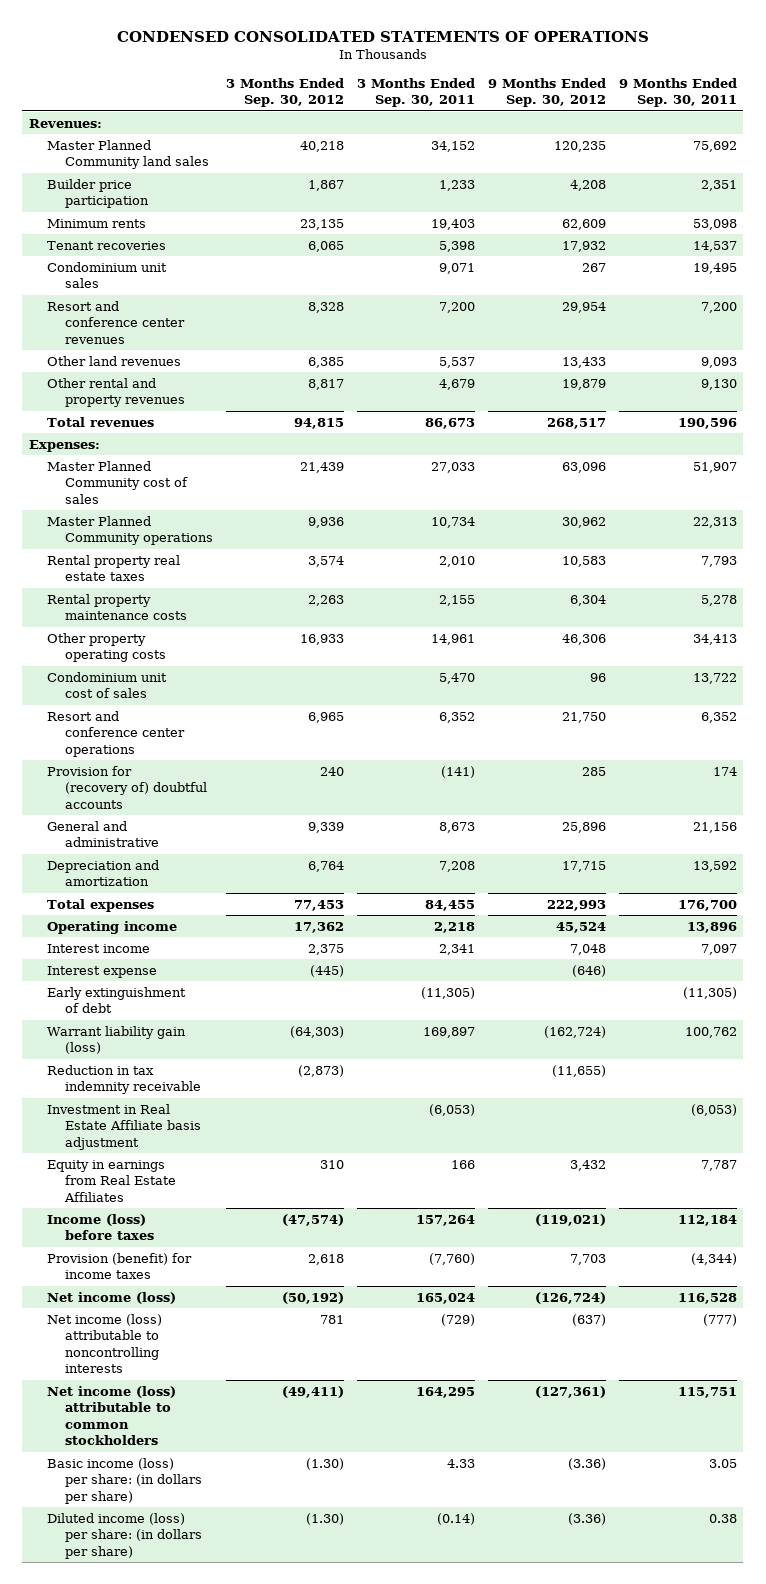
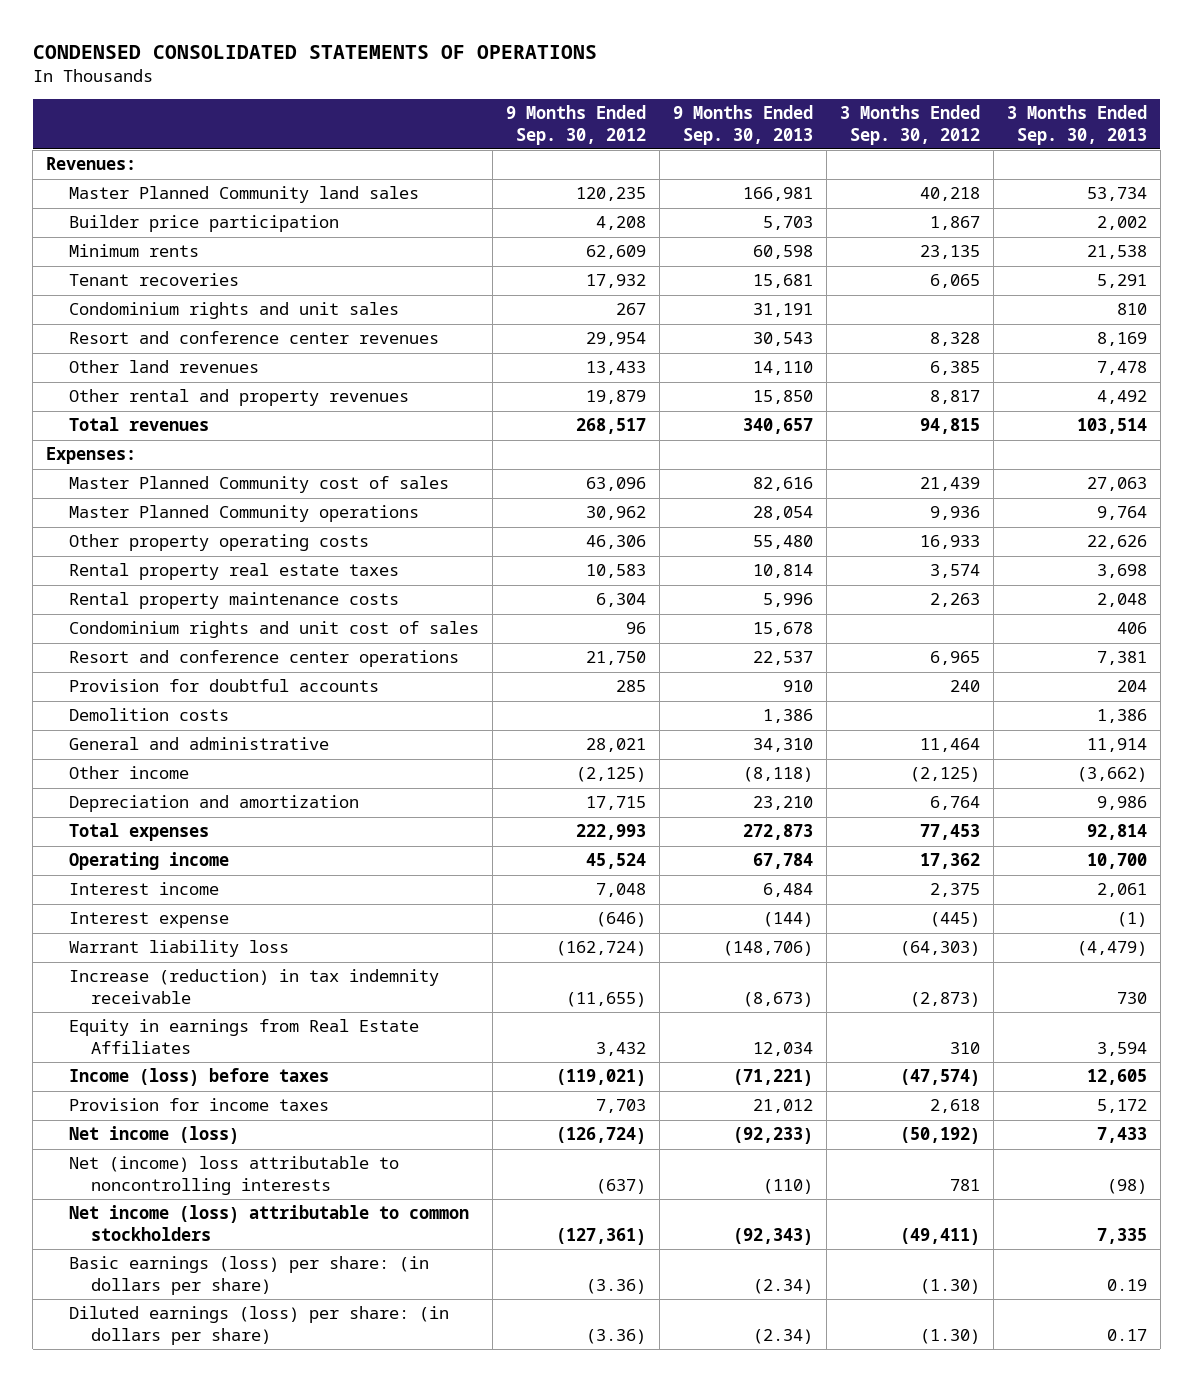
[356,77,475,108] 3 Months Ended Sep. 30, 2011 -> none
[618,77,737,108] 9 Months Ended Sep. 30, 2011 -> none
none -> [672,105,813,145] 9 Months Ended Sep. 30, 2013
none -> [1006,105,1147,145] 3 Months Ended Sep. 30, 2013
[46,261,167,289] Condominium unit sales -> [68,302,399,320] Condominium rights and unit sales
[46,632,166,663] Other property operating costs -> [68,534,369,552] Other property operating costs
[46,671,167,699] Condominium unit cost of sales -> [68,621,479,639] Condominium rights and unit cost of sales
[46,765,207,809] Provision for (recovery of) doubtful accounts -> [68,679,379,693] Provision for doubtful accounts
none -> [68,708,229,722] Demolition costs
[307,821,344,833] 9,339 -> [919,738,980,753] 11,464
[561,821,606,833] 25,896 -> [585,738,646,753] 28,021
none -> [68,766,189,780] Other income
[46,986,186,1014] Early extinguishment of debt -> none
[46,1103,201,1150] Investment in Real Estate Affiliate basis adjustment -> none
[46,1025,186,1055] Warrant liability gain (loss) -> [68,940,289,958] Warrant liability loss
[46,1064,201,1095] Reduction in tax indemnity receivable -> [68,969,439,1004] Increase (reduction) in tax indemnity receivable
[46,1252,192,1280] Provision (benefit) for income taxes -> [68,1098,329,1112] Provision for income taxes
[46,1313,162,1374] Net income (loss) attributable to noncontrolling interests -> [68,1156,399,1195] Net (income) loss attributable to noncontrolling interests
[46,1457,202,1504] Basic income (loss) per share: (in dollars per share) -> [68,1256,429,1295] Basic earnings (loss) per share: (in dollars per share)
[46,1512,202,1559] Diluted income (loss) per share: (in dollars per share) -> [68,1306,449,1345] Diluted earnings (loss) per share: (in dollars per share)

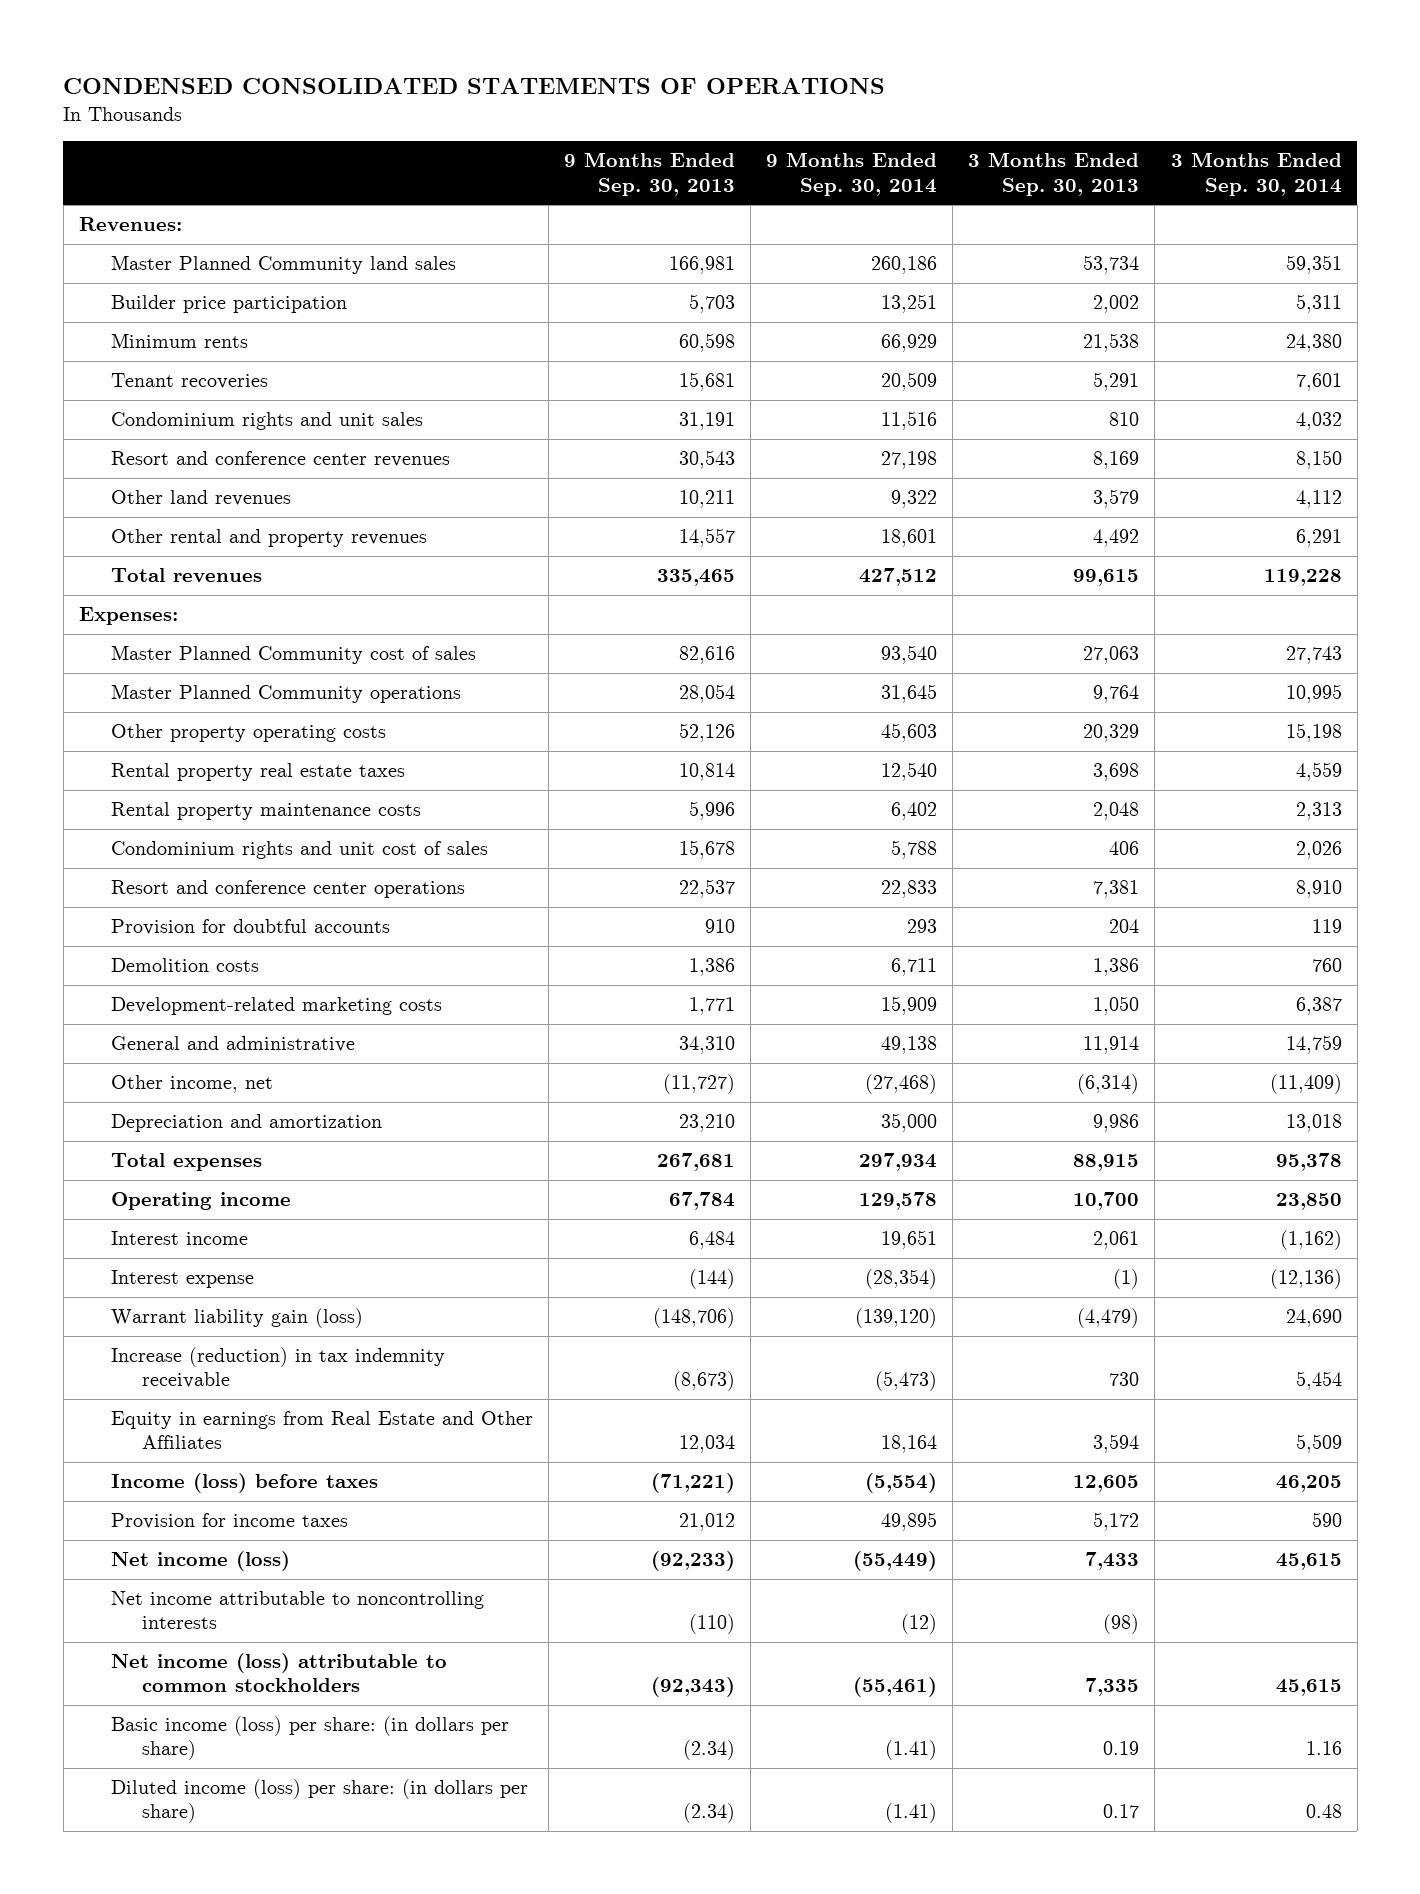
[505,105,646,145] 9 Months Ended Sep. 30, 2012 -> none
[839,105,980,145] 3 Months Ended Sep. 30, 2012 -> none
none -> [766,152,938,196] 9 Months Ended Sep. 30, 2014
none -> [1170,152,1342,196] 3 Months Ended Sep. 30, 2014
[752,361,813,376] 14,110 -> [678,490,735,509] 10,211
[1096,361,1147,376] 7,478 -> [1093,489,1140,509] 3,579
[752,390,813,405] 15,850 -> [678,528,735,548] 14,557
[742,418,813,435] 340,657 -> [656,569,735,587] 335,465
[1076,418,1147,435] 103,514 -> [1073,569,1140,587] 99,615
[752,535,813,550] 55,480 -> [678,723,735,743] 52,126
[1086,535,1147,550] 22,626 -> [1083,724,1140,743] 20,329
none -> [110,997,442,1016] Development-related marketing costs
[68,766,189,780] Other income -> [110,1075,273,1094] Other income, net
[742,767,813,783] (8,118) -> [662,1074,735,1095] (11,727)
[1076,767,1147,783] (3,662) -> [1077,1074,1140,1095] (6,314)
[742,824,813,841] 272,873 -> [656,1153,735,1172] 267,681
[1086,824,1147,841] 92,814 -> [1073,1154,1140,1172] 88,915
[68,940,289,958] Warrant liability loss -> [110,1308,363,1329] Warrant liability gain (loss)
[68,1019,419,1054] Equity in earnings from Real Estate Affiliates -> [110,1411,533,1450] Equity in earnings from Real Estate and Other Affiliates
[68,1156,399,1195] Net (income) loss attributable to noncontrolling interests -> [110,1591,484,1630] Net income attributable to noncontrolling interests
[68,1256,429,1295] Basic earnings (loss) per share: (in dollars per share) -> [110,1716,509,1761] Basic income (loss) per share: (in dollars per share)
[68,1306,449,1345] Diluted earnings (loss) per share: (in dollars per share) -> [110,1779,528,1824] Diluted income (loss) per share: (in dollars per share)

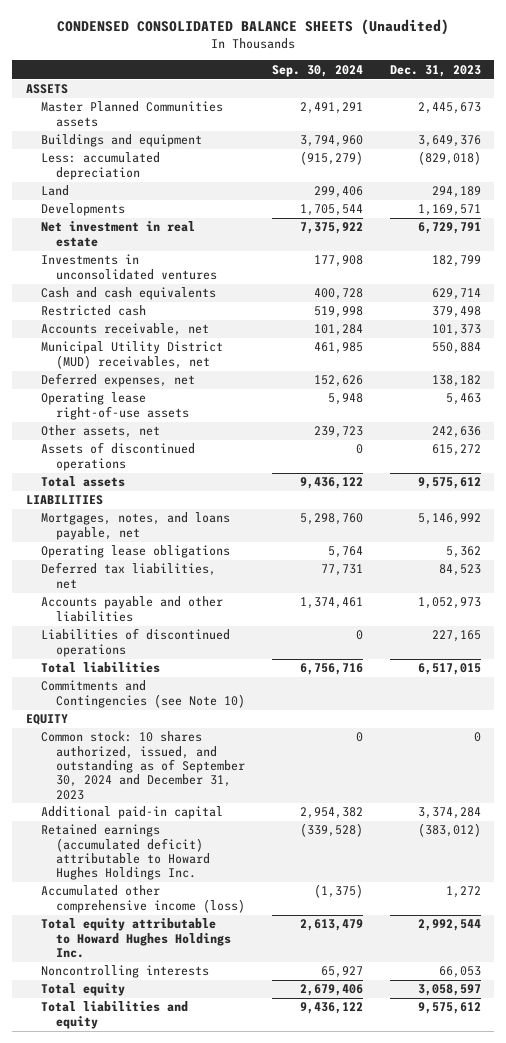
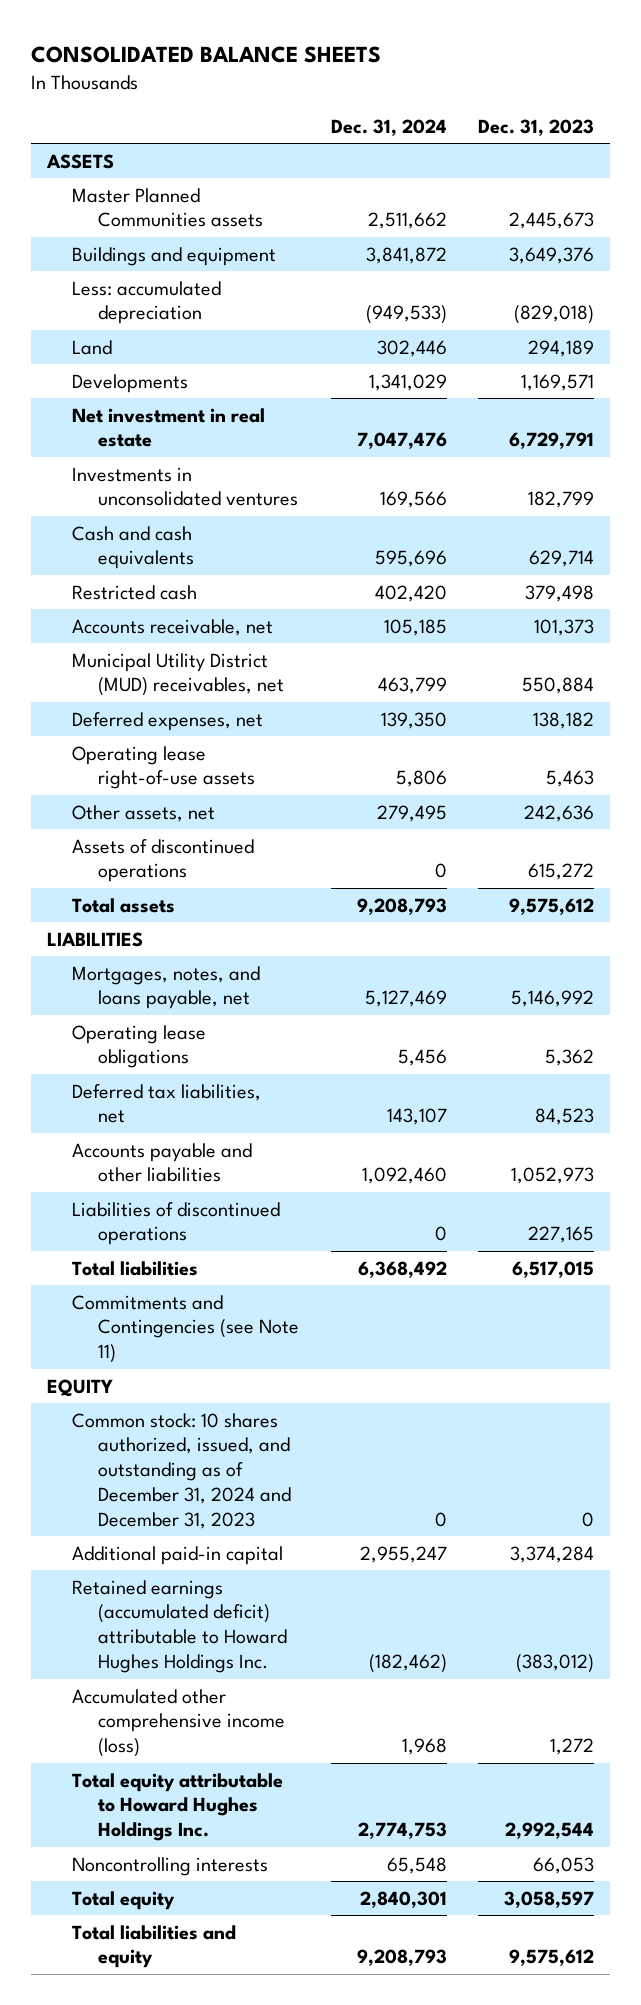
[57,19,450,36] CONDENSED CONSOLIDATED BALANCE SHEETS (Unaudited) -> [30,46,381,64] CONSOLIDATED BALANCE SHEETS
[272,64,364,77] Sep. 30, 2024 -> none
none -> [330,119,447,137] Dec. 31, 2024
[41,680,246,708] Commitments and Contingencies (see Note 10) -> [72,1294,300,1364] Commitments and Contingencies (see Note 11)
[41,731,246,800] Common stock: 10 shares authorized, issued, and outstanding as of September 30, 2024 and December 31, 2023 -> [72,1412,292,1530] Common stock: 10 shares authorized, issued, and outstanding as of December 31, 2024 and December 31, 2023

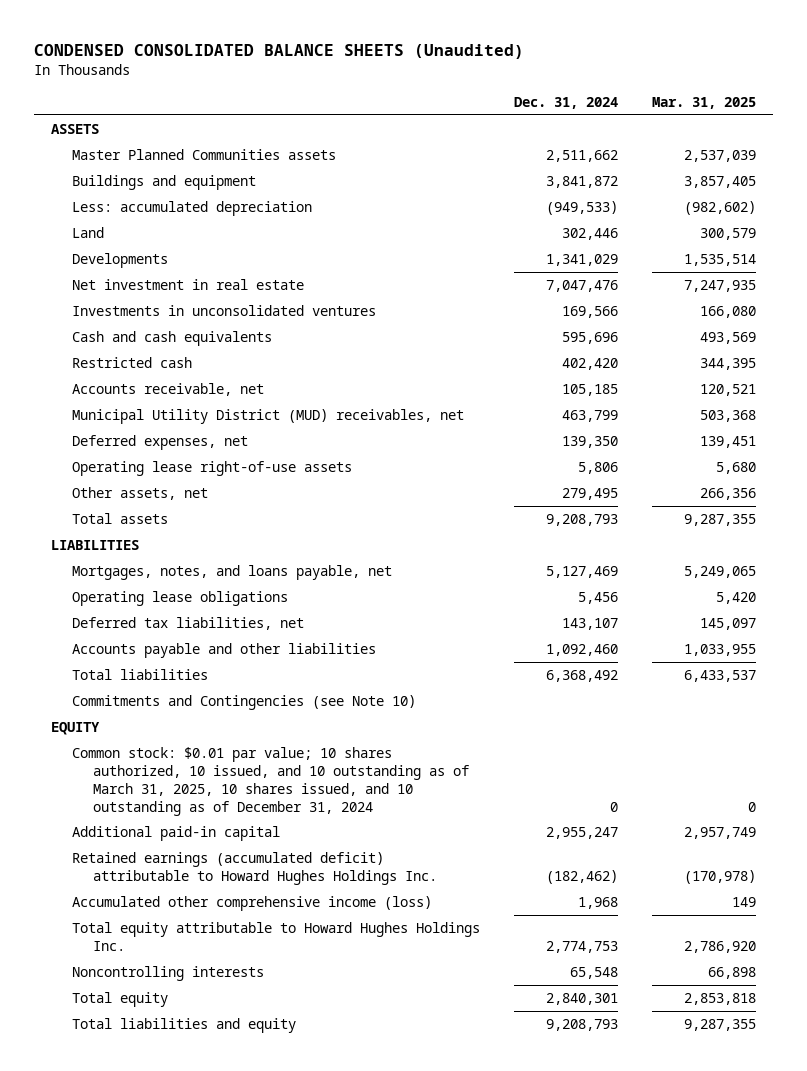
[30,46,381,64] CONSOLIDATED BALANCE SHEETS -> [33,43,524,59] CONDENSED CONSOLIDATED BALANCE SHEETS (Unaudited)
[478,119,595,137] Dec. 31, 2023 -> none
none -> [652,96,757,109] Mar. 31, 2025
[72,838,255,883] Assets of discontinued operations -> none
[72,1201,281,1246] Liabilities of discontinued operations -> none
[72,1294,300,1364] Commitments and Contingencies (see Note 11) -> [71,695,416,711] Commitments and Contingencies (see Note 10)
[72,1412,292,1530] Common stock: 10 shares authorized, issued, and outstanding as of December 31, 2024 and December 31, 2023 -> [71,747,469,816] Common stock: $0.01 par value; 10 shares authorized, 10 issued, and 10 outstanding as of March 31, 2025, 10 shares issued, and 10 outstanding as of December 31, 2024

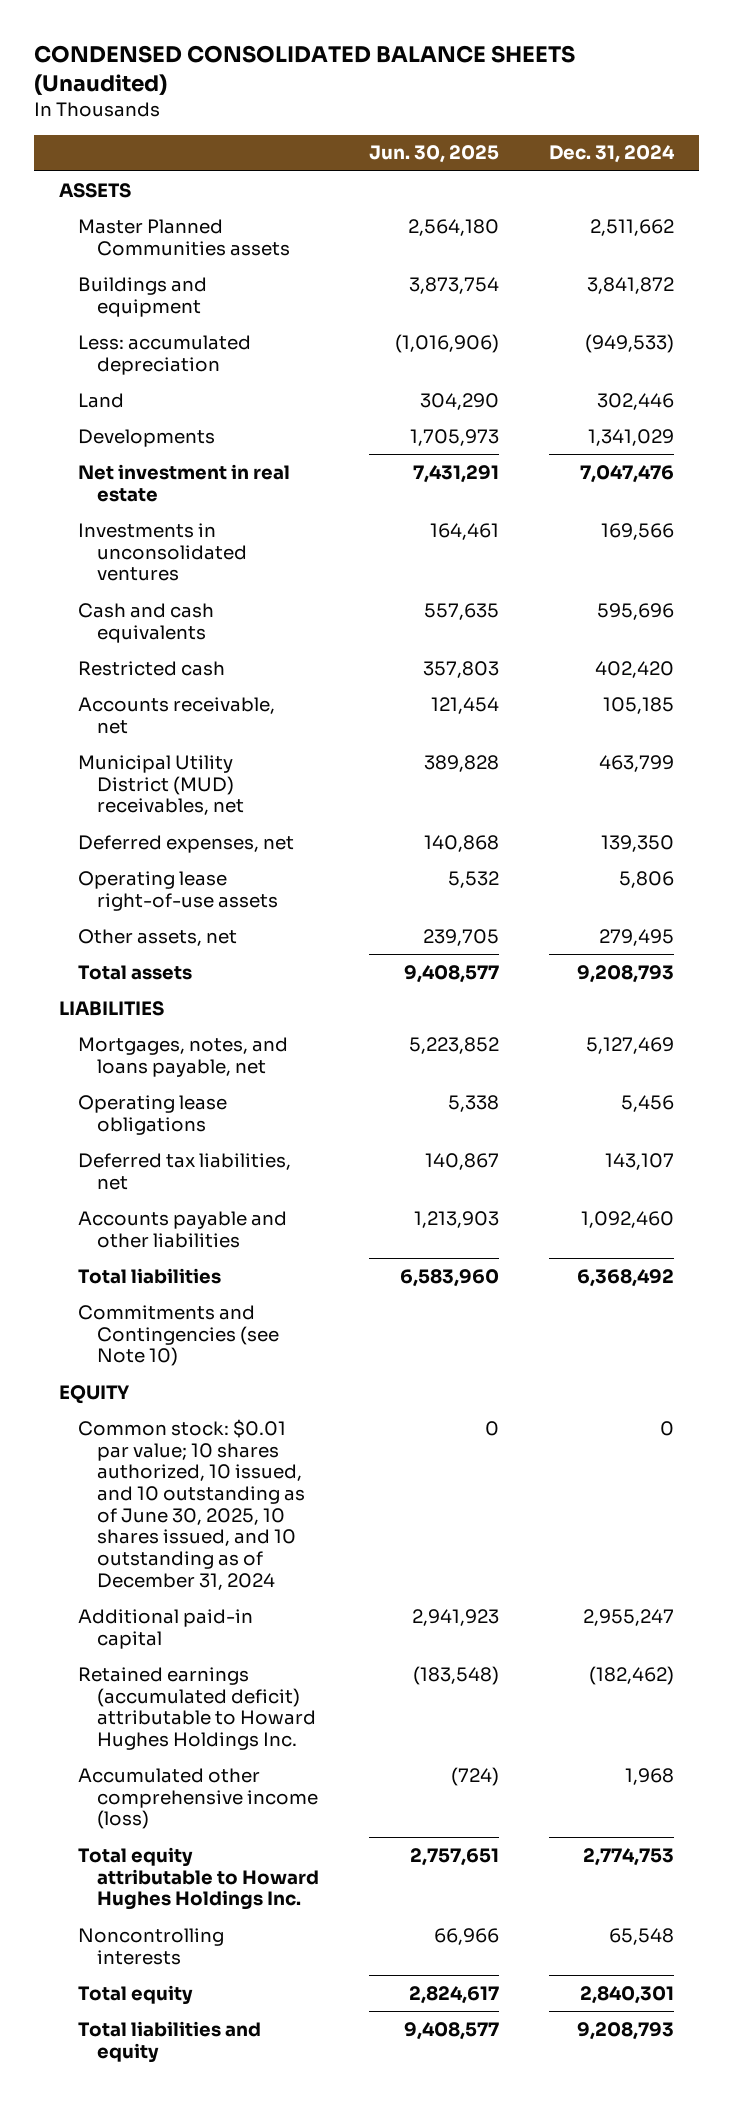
[652,96,757,109] Mar. 31, 2025 -> none
none -> [368,145,499,164] Jun. 30, 2025
[71,747,469,816] Common stock: $0.01 par value; 10 shares authorized, 10 issued, and 10 outstanding as of March 31, 2025, 10 shares issued, and 10 outstanding as of December 31, 2024 -> [77,1418,306,1590] Common stock: $0.01 par value; 10 shares authorized, 10 issued, and 10 outstanding as of June 30, 2025, 10 shares issued, and 10 outstanding as of December 31, 2024

